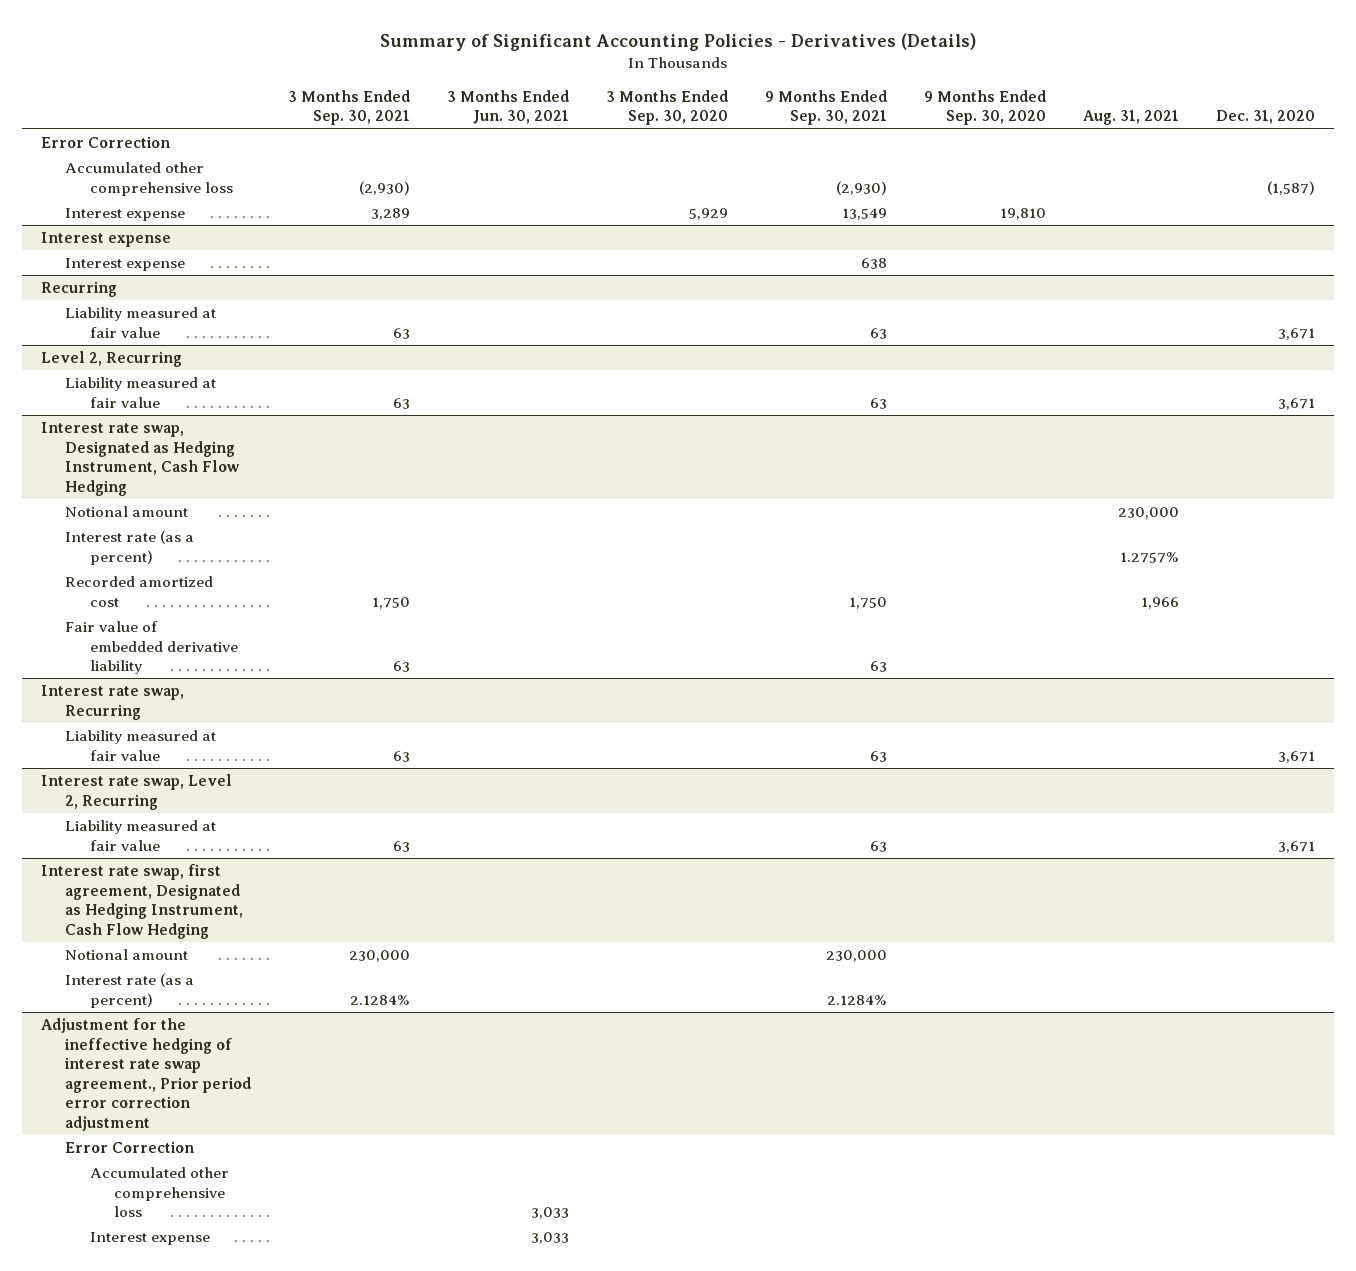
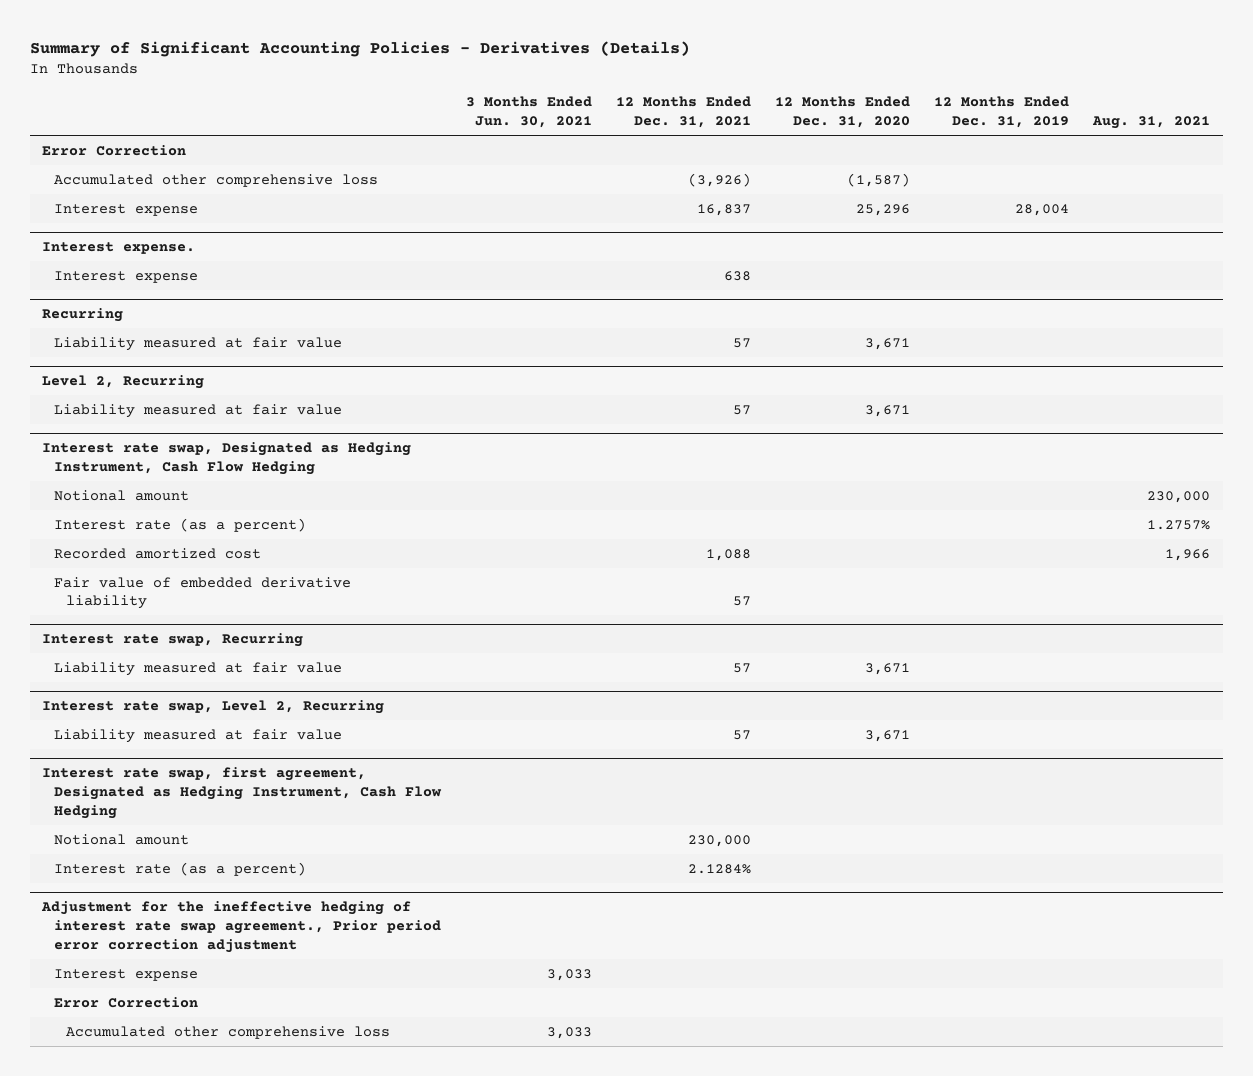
[288,89,411,126] 3 Months Ended Sep. 30, 2021 -> none
[606,89,729,126] 3 Months Ended Sep. 30, 2020 -> none
[765,89,888,126] 9 Months Ended Sep. 30, 2021 -> none
[924,89,1047,126] 9 Months Ended Sep. 30, 2020 -> none
[1216,110,1316,125] Dec. 31, 2020 -> none
none -> [615,96,751,129] 12 Months Ended Dec. 31, 2021
none -> [775,96,911,129] 12 Months Ended Dec. 31, 2020
none -> [934,96,1070,129] 12 Months Ended Dec. 31, 2019
[40,232,171,248] Interest expense -> [42,242,196,255] Interest expense.
[89,1232,210,1246] Interest expense -> [54,968,199,981] Interest expense

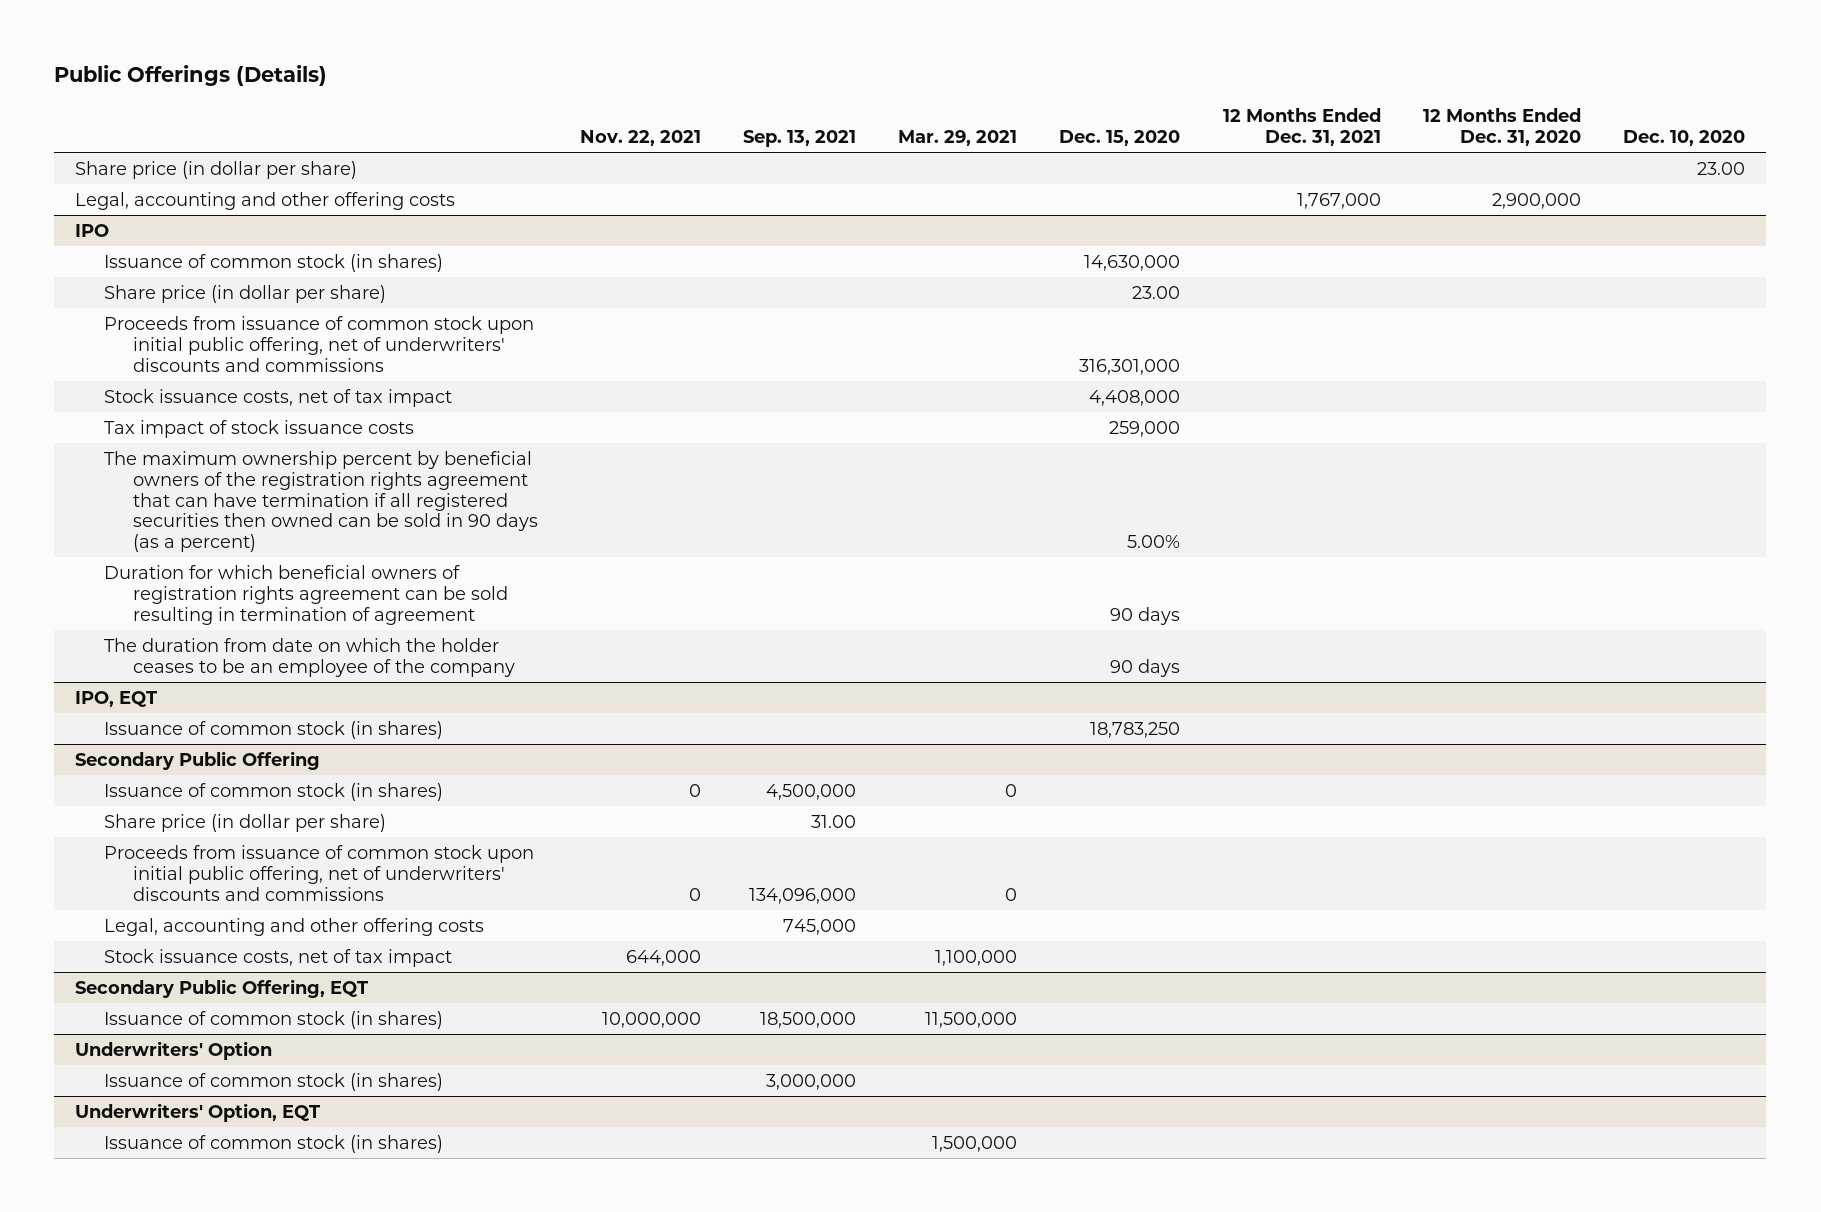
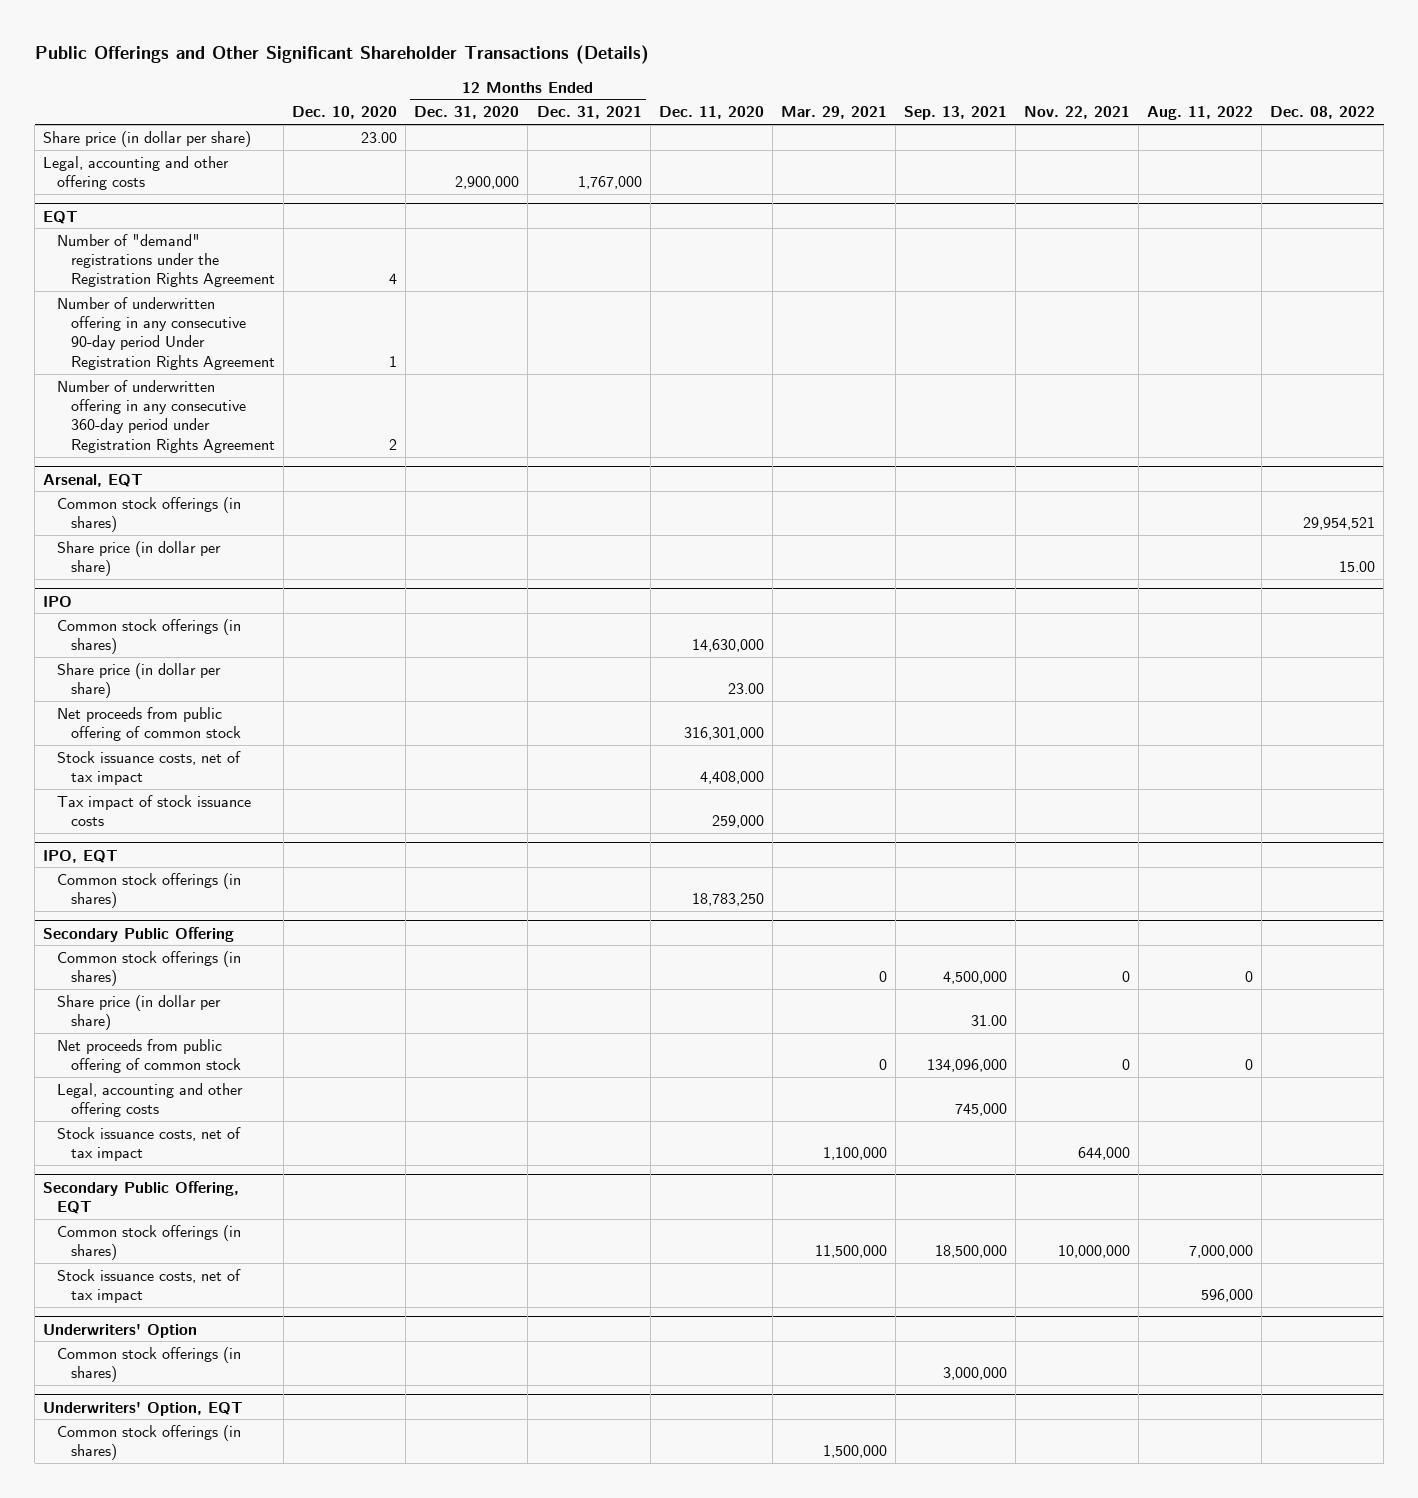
[54,65,328,87] Public Offerings (Details) -> [34,44,649,64] Public Offerings and Other Significant Shareholder Transactions (Details)
[1059,130,1181,147] Dec. 15, 2020 -> none
none -> [658,106,764,120] Dec. 11, 2020
none -> [1146,106,1253,121] Aug. 11, 2022
none -> [1269,106,1375,120] Dec. 08, 2022
none -> [43,210,79,224] EQT
none -> [57,233,276,288] Number of "demand" registrations under the Registration Rights Agreement
none -> [57,296,276,370] Number of underwritten offering in any consecutive 90-day period Under Registration Rights Agreement
none -> [57,379,276,453] Number of underwritten offering in any consecutive 360-day period under Registration Rights Agreement
none -> [43,473,144,487] Arsenal, EQT
none -> [57,496,242,533] Common stock offerings (in shares)
none -> [57,540,222,577] Share price (in dollar per share)
[104,253,444,272] Issuance of common stock (in shares) -> [57,618,242,655] Common stock offerings (in shares)
[104,315,535,372] Proceeds from issuance of common stock upon initial public offering, net of underwriters' discounts and commissions -> [57,706,242,742] Net proceeds from public offering of common stock
[104,450,538,553] The maximum ownership percent by beneficial owners of the registration rights agreement that can have termination if all registered securities then owned can be sold in 90 days (as a percent) -> none
[104,564,508,625] Duration for which beneficial owners of registration rights agreement can be sold resulting in termination of agreement -> none
[104,637,515,677] The duration from date on which the holder ceases to be an employee of the company -> none
[104,720,444,739] Issuance of common stock (in shares) -> [57,872,242,909] Common stock offerings (in shares)
[104,782,444,801] Issuance of common stock (in shares) -> [57,950,242,987] Common stock offerings (in shares)
[104,844,535,901] Proceeds from issuance of common stock upon initial public offering, net of underwriters' discounts and commissions -> [57,1038,242,1074] Net proceeds from public offering of common stock
[104,1010,444,1029] Issuance of common stock (in shares) -> [57,1224,242,1261] Common stock offerings (in shares)
none -> [57,1268,242,1304] Stock issuance costs, net of tax impact
[104,1072,444,1091] Issuance of common stock (in shares) -> [57,1346,242,1383] Common stock offerings (in shares)
[104,1134,444,1153] Issuance of common stock (in shares) -> [57,1424,242,1461] Common stock offerings (in shares)

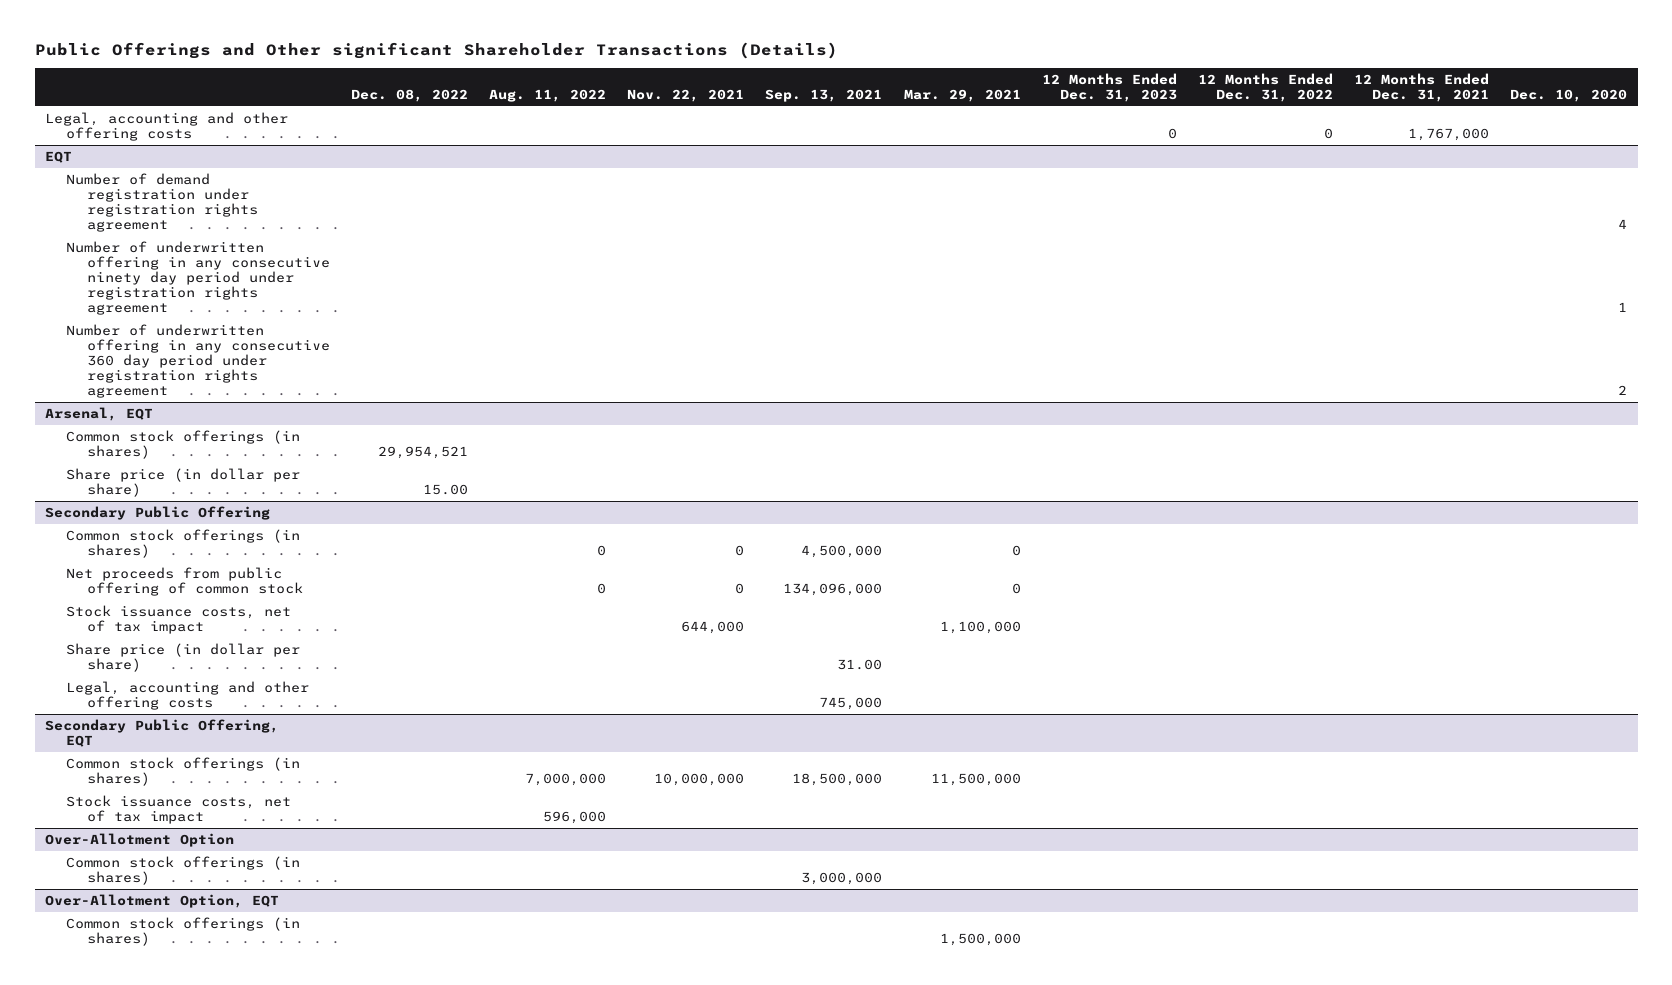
[34,44,649,64] Public Offerings and Other Significant Shareholder Transactions (Details) -> [34,41,838,59] Public Offerings and Other significant Shareholder Transactions (Details)
[414,106,520,120] Dec. 31, 2020 -> none
[658,106,764,120] Dec. 11, 2020 -> none
none -> [1041,72,1177,102] 12 Months Ended Dec. 31, 2023
none -> [1197,72,1333,102] 12 Months Ended Dec. 31, 2022
[43,130,252,147] Share price (in dollar per share) -> none
[57,233,276,288] Number of "demand" registrations under the Registration Rights Agreement -> [65,172,258,233] Number of demand registration under registration rights agreement
[57,296,276,370] Number of underwritten offering in any consecutive 90-day period Under Registration Rights Agreement -> [65,240,330,316] Number of underwritten offering in any consecutive ninety day period under registration rights agreement
[57,379,276,453] Number of underwritten offering in any consecutive 360-day period under Registration Rights Agreement -> [65,323,330,399] Number of underwritten offering in any consecutive 360 day period under registration rights agreement
[43,595,73,607] IPO -> none
[57,618,242,655] Common stock offerings (in shares) -> none
[57,662,222,699] Share price (in dollar per share) -> none
[57,706,242,742] Net proceeds from public offering of common stock -> none
[57,750,242,786] Stock issuance costs, net of tax impact -> none
[57,794,252,827] Tax impact of stock issuance costs -> none
[43,849,119,863] IPO, EQT -> none
[57,872,242,909] Common stock offerings (in shares) -> none
[57,994,222,1031] Share price (in dollar per share) -> [65,642,300,673] Share price (in dollar per share)
[57,1082,244,1118] Legal, accounting and other offering costs -> [65,680,309,711] Legal, accounting and other offering costs
[43,1323,198,1338] Underwriters' Option -> [45,832,235,847] Over-Allotment Option
[43,1401,244,1416] Underwriters' Option, EQT -> [45,893,280,908] Over-Allotment Option, EQT

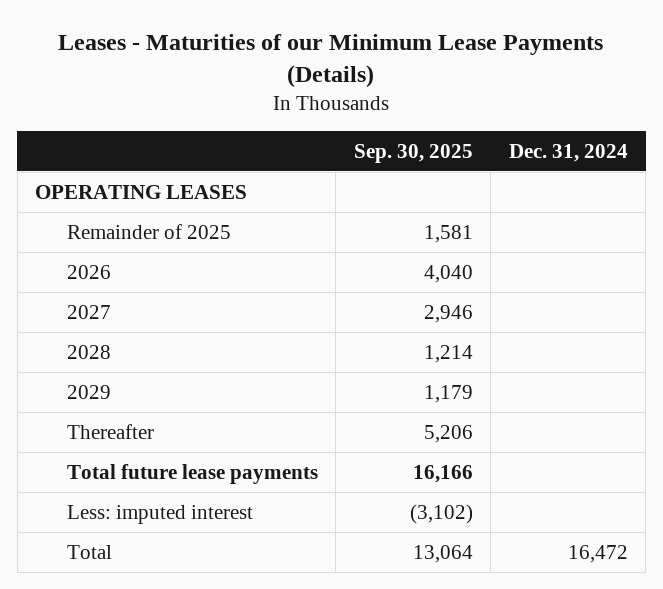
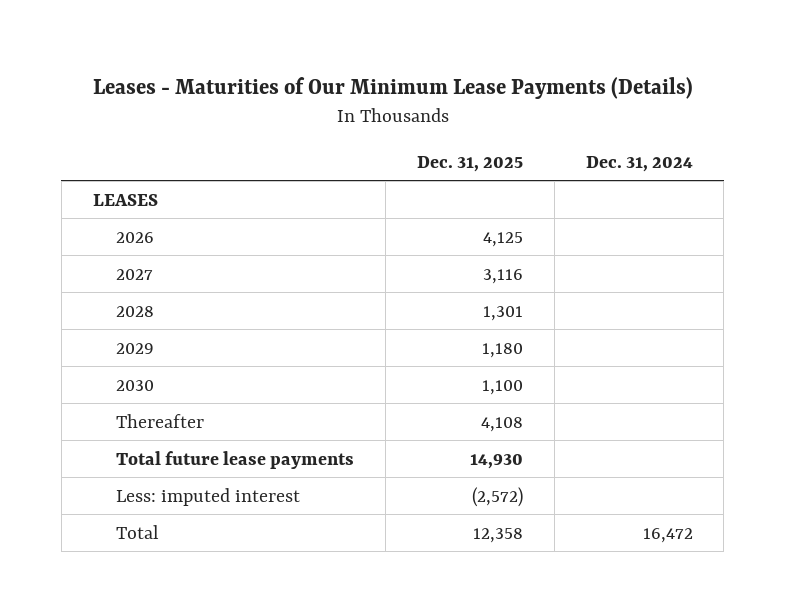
[58,33,604,88] Leases - Maturities of our Minimum Lease Payments (Details) -> [92,76,693,99] Leases - Maturities of Our Minimum Lease Payments (Details)
[353,143,473,163] Sep. 30, 2025 -> none
none -> [416,155,523,172] Dec. 31, 2025
[66,223,231,239] Remainder of 2025 -> none
[35,184,248,199] OPERATING LEASES -> [92,193,158,206] LEASES
none -> [116,379,155,391] 2030

